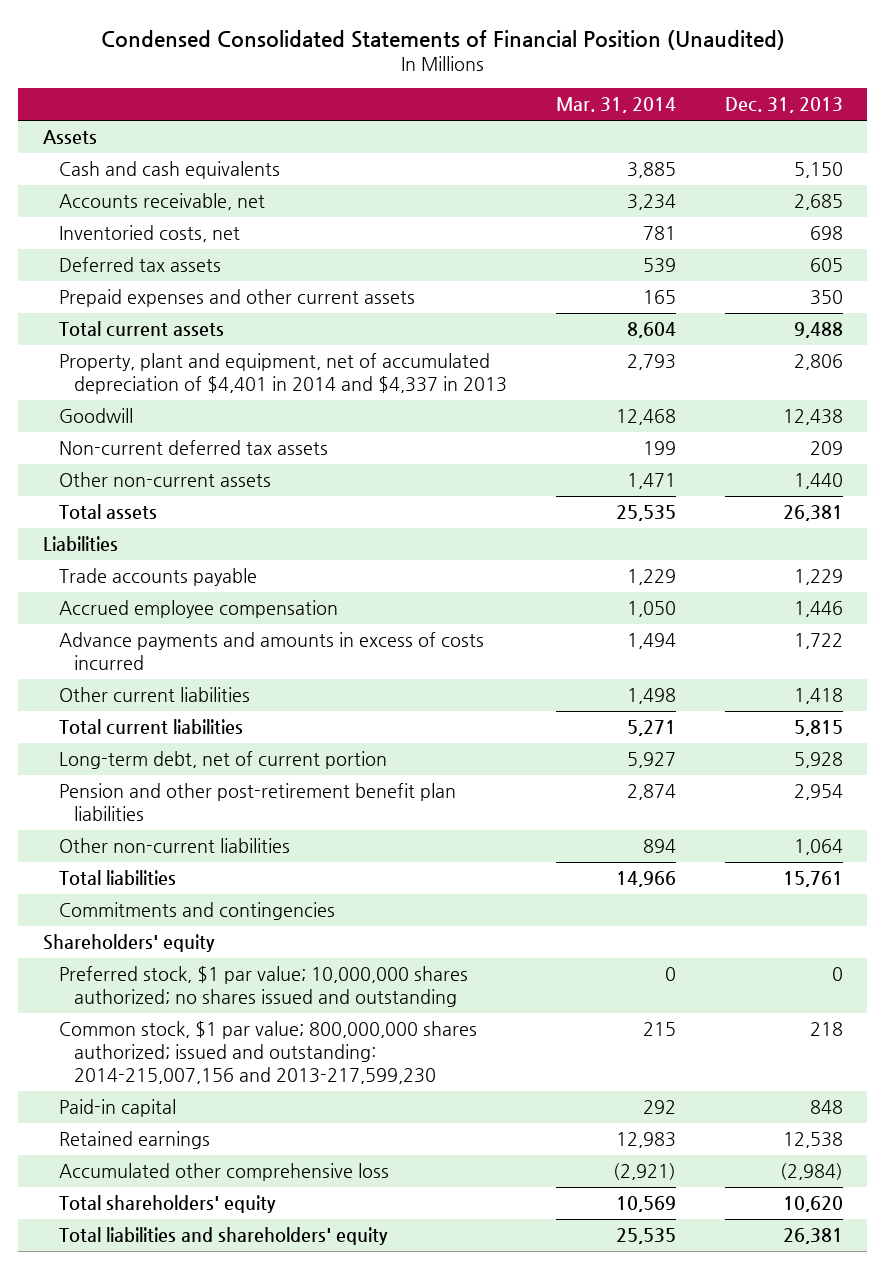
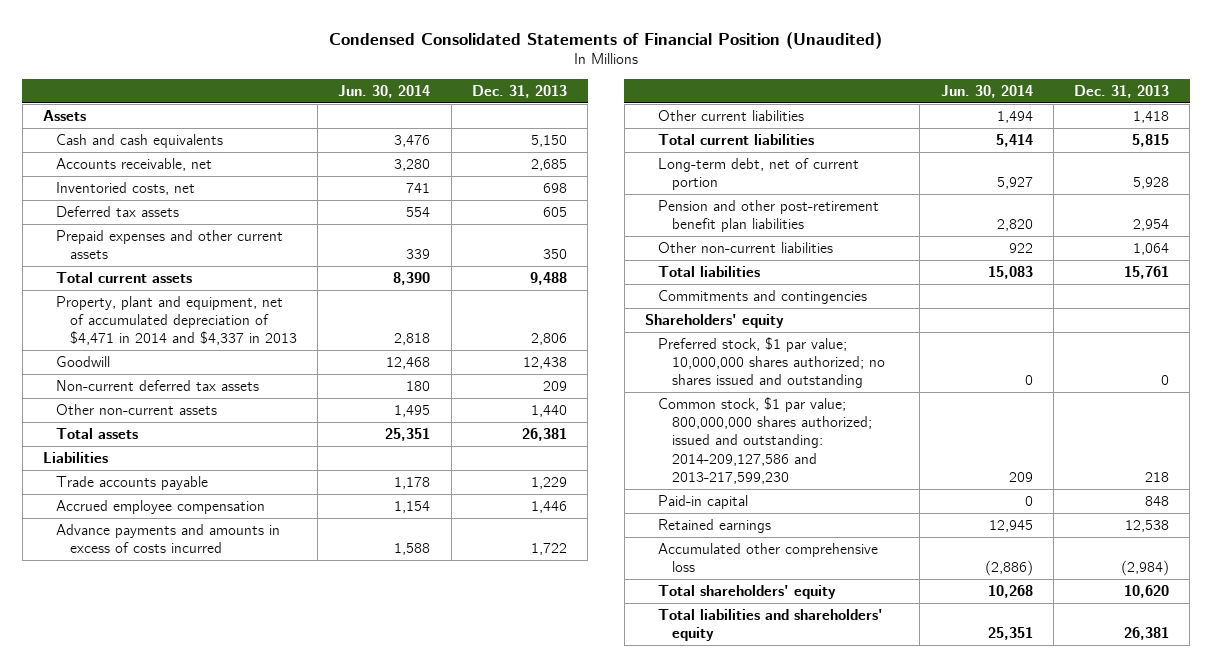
[556,97,677,114] Mar. 31, 2014 -> none
none -> [338,84,431,98] Jun. 30, 2014
[58,353,508,395] Property, plant and equipment, net of accumulated depreciation of $4,401 in 2014 and $4,337 in 2013 -> [56,295,297,346] Property, plant and equipment, net of accumulated depreciation of $4,471 in 2014 and $4,337 in 2013
[58,1021,477,1085] Common stock, $1 par value; 800,000,000 shares authorized; issued and outstanding: 2014-215,007,156 and 2013-217,599,230 -> [658,396,872,485] Common stock, $1 par value; 800,000,000 shares authorized; issued and outstanding: 2014-209,127,586 and 2013-217,599,230

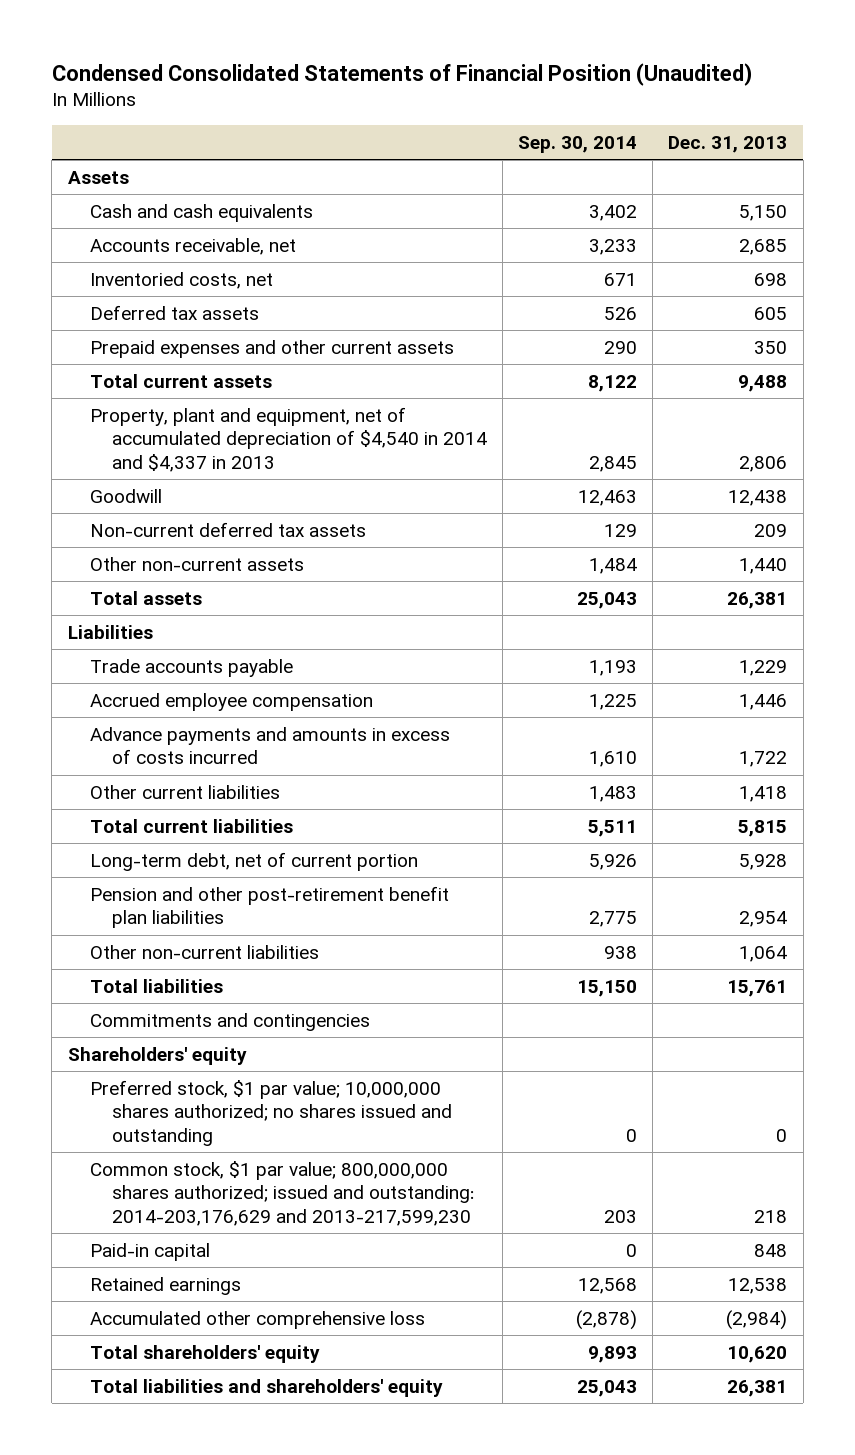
[338,84,431,98] Jun. 30, 2014 -> none
none -> [518,135,638,153] Sep. 30, 2014
[56,295,297,346] Property, plant and equipment, net of accumulated depreciation of $4,471 in 2014 and $4,337 in 2013 -> [89,406,487,472] Property, plant and equipment, net of accumulated depreciation of $4,540 in 2014 and $4,337 in 2013
[658,396,872,485] Common stock, $1 par value; 800,000,000 shares authorized; issued and outstanding: 2014-209,127,586 and 2013-217,599,230 -> [89,1160,475,1226] Common stock, $1 par value; 800,000,000 shares authorized; issued and outstanding: 2014-203,176,629 and 2013-217,599,230

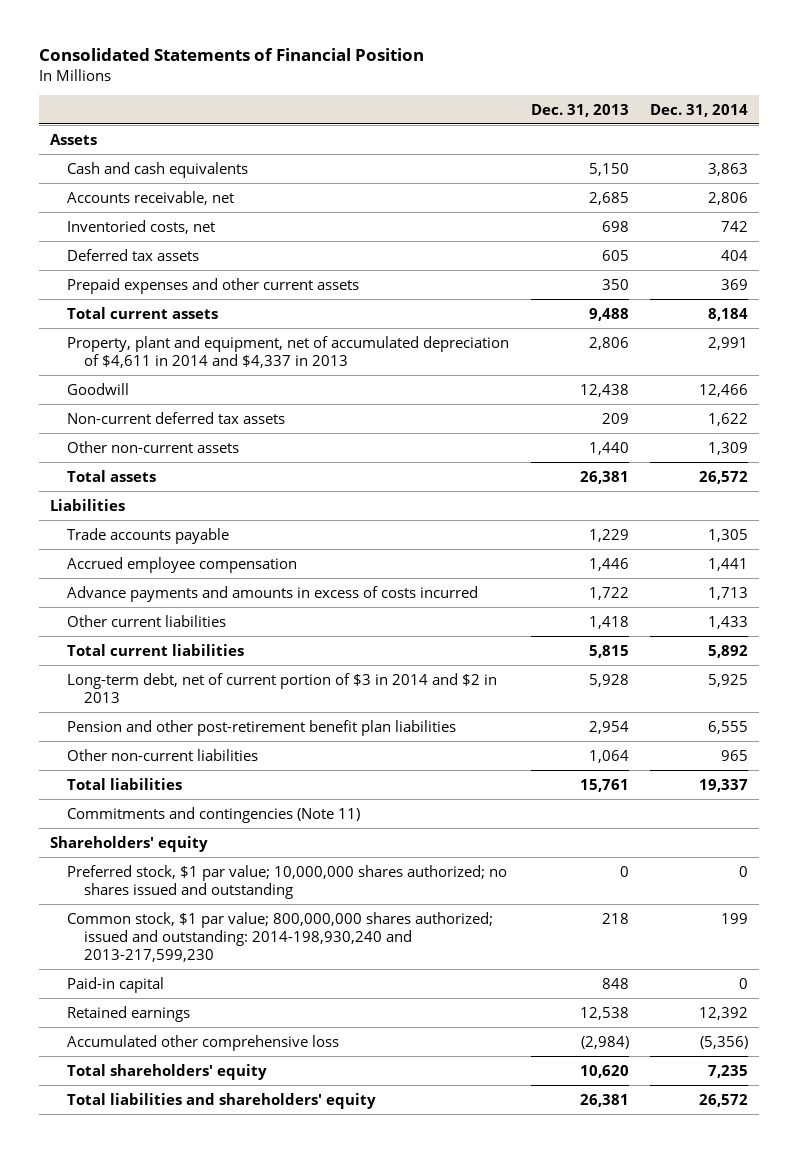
[51,62,752,86] Condensed Consolidated Statements of Financial Position (Unaudited) -> [39,48,425,62] Consolidated Statements of Financial Position
[518,135,638,153] Sep. 30, 2014 -> none
none -> [650,103,749,117] Dec. 31, 2014
[89,406,487,472] Property, plant and equipment, net of accumulated depreciation of $4,540 in 2014 and $4,337 in 2013 -> [67,335,510,368] Property, plant and equipment, net of accumulated depreciation of $4,611 in 2014 and $4,337 in 2013
[89,851,418,871] Long-term debt, net of current portion -> [67,672,498,703] Long-term debt, net of current portion of $3 in 2014 and $2 in 2013
[89,1012,370,1031] Commitments and contingencies -> [67,806,361,823] Commitments and contingencies (Note 11)
[89,1160,475,1226] Common stock, $1 par value; 800,000,000 shares authorized; issued and outstanding: 2014-203,176,629 and 2013-217,599,230 -> [67,911,494,962] Common stock, $1 par value; 800,000,000 shares authorized; issued and outstanding: 2014-198,930,240 and 2013-217,599,230

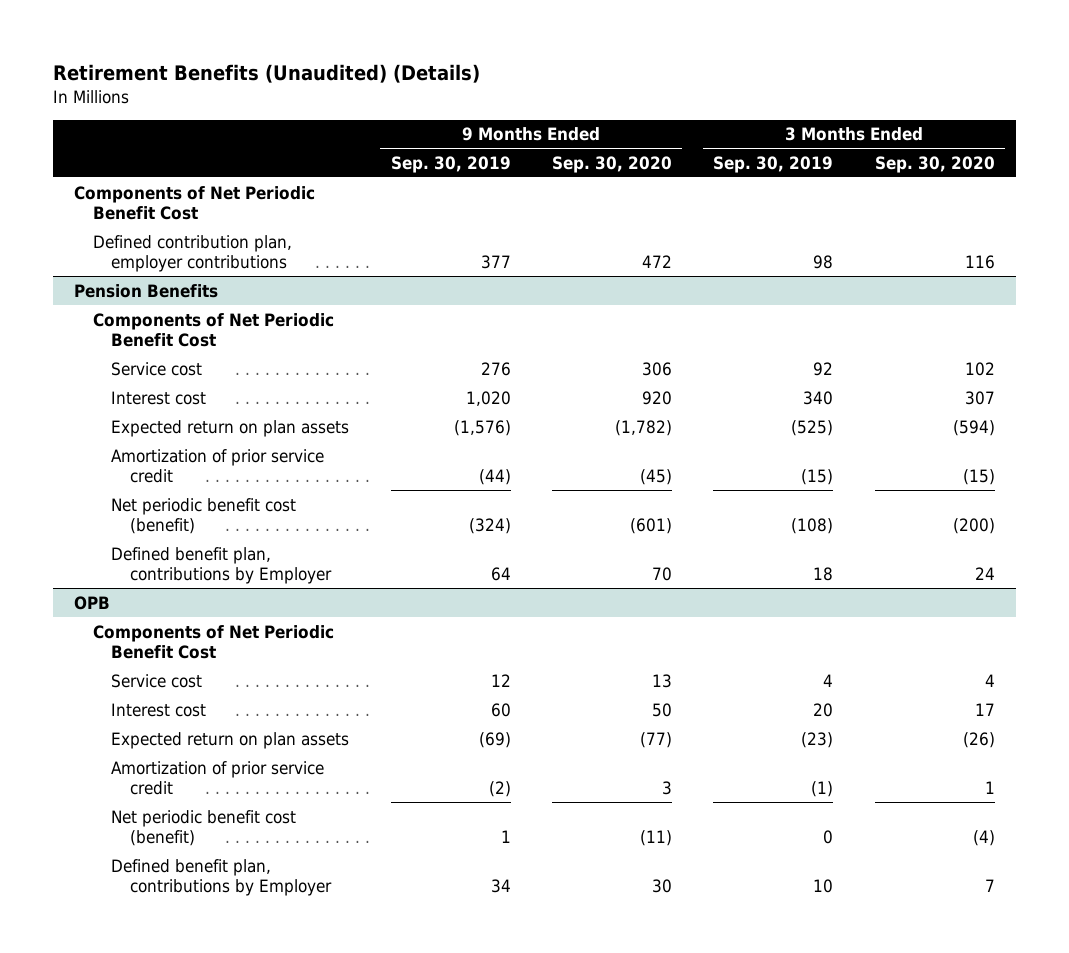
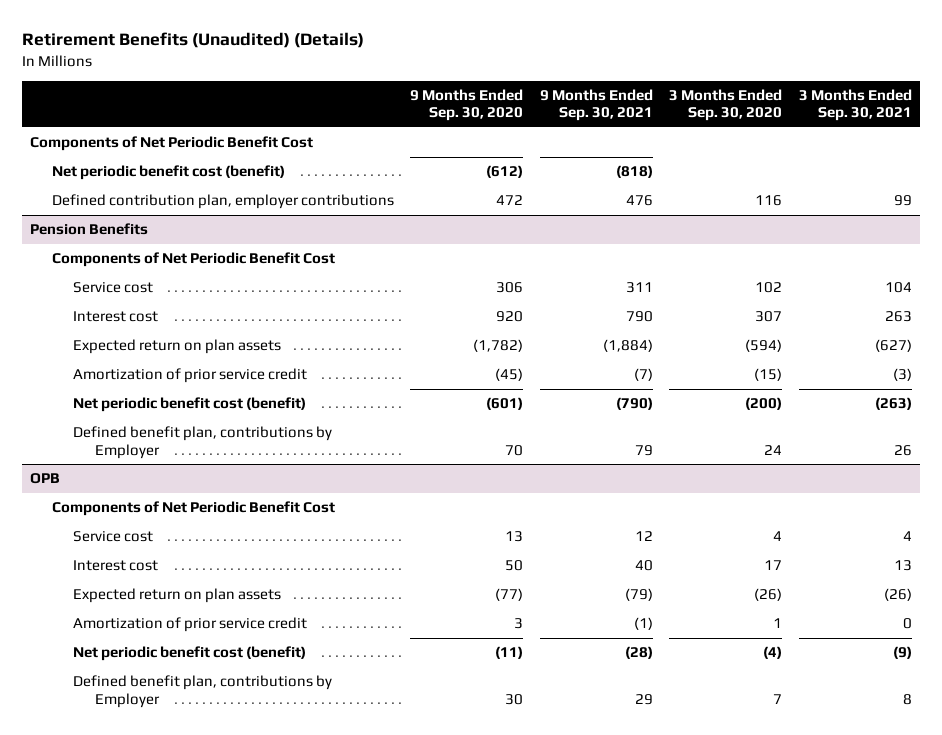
[390,155,511,173] Sep. 30, 2019 -> none
[713,155,834,173] Sep. 30, 2019 -> none
none -> [539,88,653,122] 9 Months Ended Sep. 30, 2021
none -> [798,88,912,122] 3 Months Ended Sep. 30, 2021
none -> [51,165,285,181] Net periodic benefit cost (benefit)

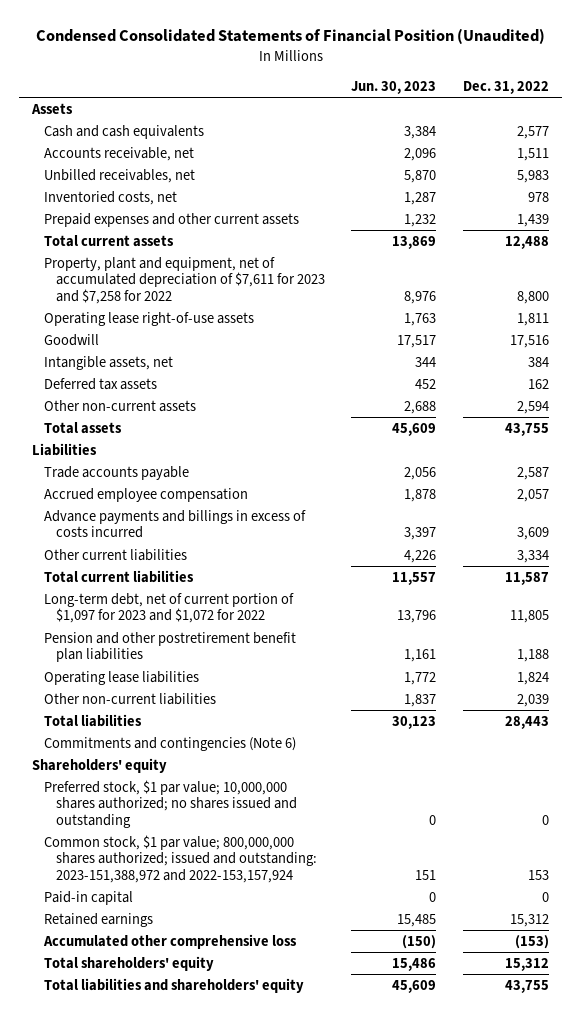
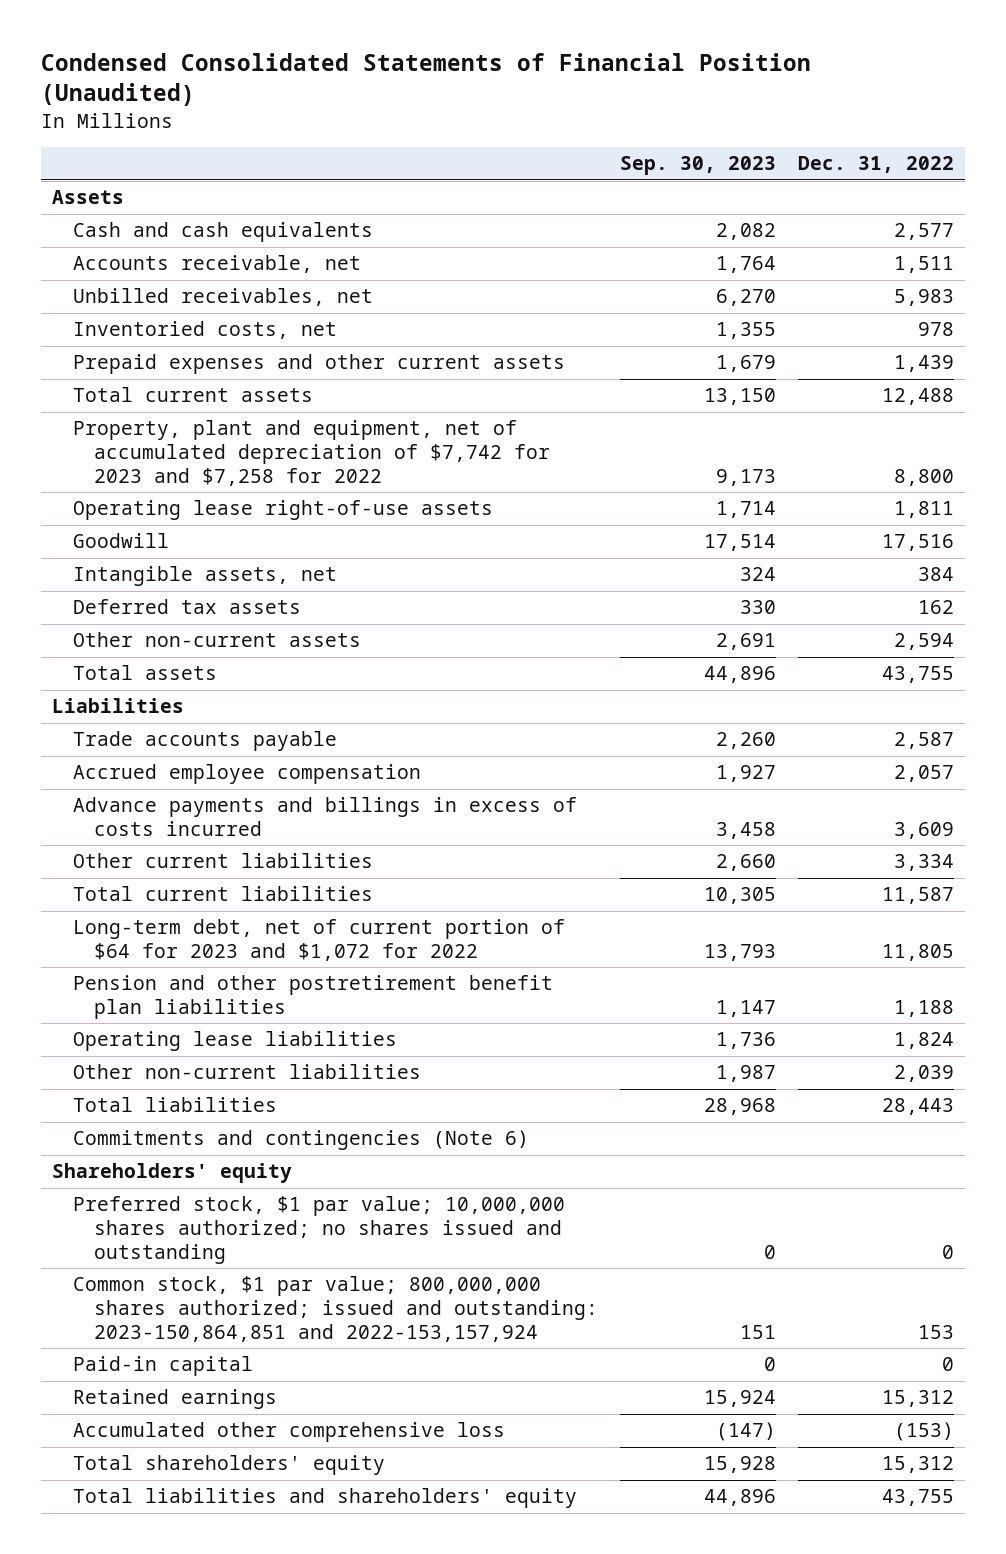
[351,81,437,95] Jun. 30, 2023 -> none
none -> [620,156,777,176] Sep. 30, 2023
[44,256,325,305] Property, plant and equipment, net of accumulated depreciation of $7,611 for 2023 and $7,258 for 2022 -> [73,420,551,486] Property, plant and equipment, net of accumulated depreciation of $7,742 for 2023 and $7,258 for 2022
[44,592,295,624] Long-term debt, net of current portion of $1,097 for 2023 and $1,072 for 2022 -> [73,919,566,962] Long-term debt, net of current portion of $64 for 2023 and $1,072 for 2022
[44,834,317,884] Common stock, $1 par value; 800,000,000 shares authorized; issued and outstanding: 2023-151,388,972 and 2022-153,157,924 -> [73,1276,599,1342] Common stock, $1 par value; 800,000,000 shares authorized; issued and outstanding: 2023-150,864,851 and 2022-153,157,924

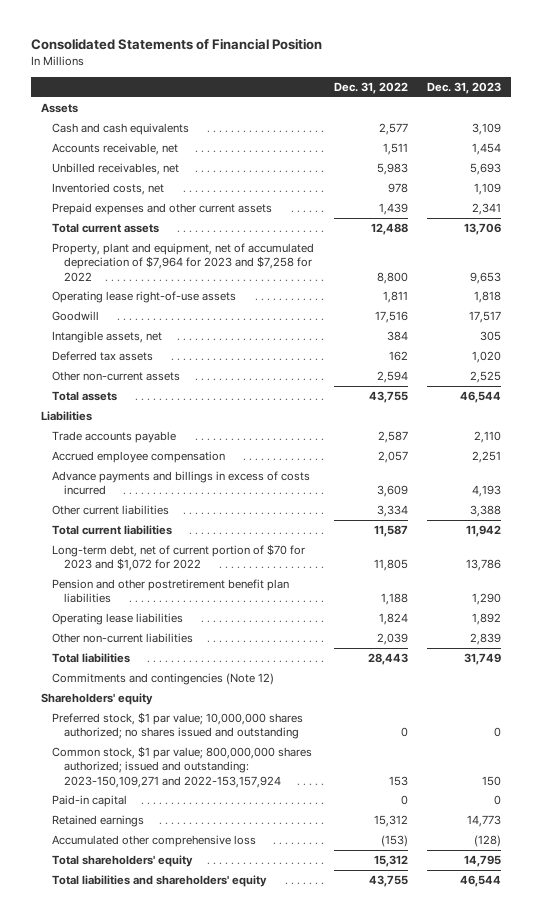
[41,53,812,107] Condensed Consolidated Statements of Financial Position (Unaudited) -> [31,38,323,51] Consolidated Statements of Financial Position
[620,156,777,176] Sep. 30, 2023 -> none
none -> [427,81,502,94] Dec. 31, 2023
[73,420,551,486] Property, plant and equipment, net of accumulated depreciation of $7,742 for 2023 and $7,258 for 2022 -> [52,243,315,282] Property, plant and equipment, net of accumulated depreciation of $7,964 for 2023 and $7,258 for 2022
[73,919,566,962] Long-term debt, net of current portion of $64 for 2023 and $1,072 for 2022 -> [52,544,306,572] Long-term debt, net of current portion of $70 for 2023 and $1,072 for 2022
[73,1130,530,1151] Commitments and contingencies (Note 6) -> [52,673,275,686] Commitments and contingencies (Note 12)
[73,1276,599,1342] Common stock, $1 par value; 800,000,000 shares authorized; issued and outstanding: 2023-150,864,851 and 2022-153,157,924 -> [52,746,313,788] Common stock, $1 par value; 800,000,000 shares authorized; issued and outstanding: 2023-150,109,271 and 2022-153,157,924

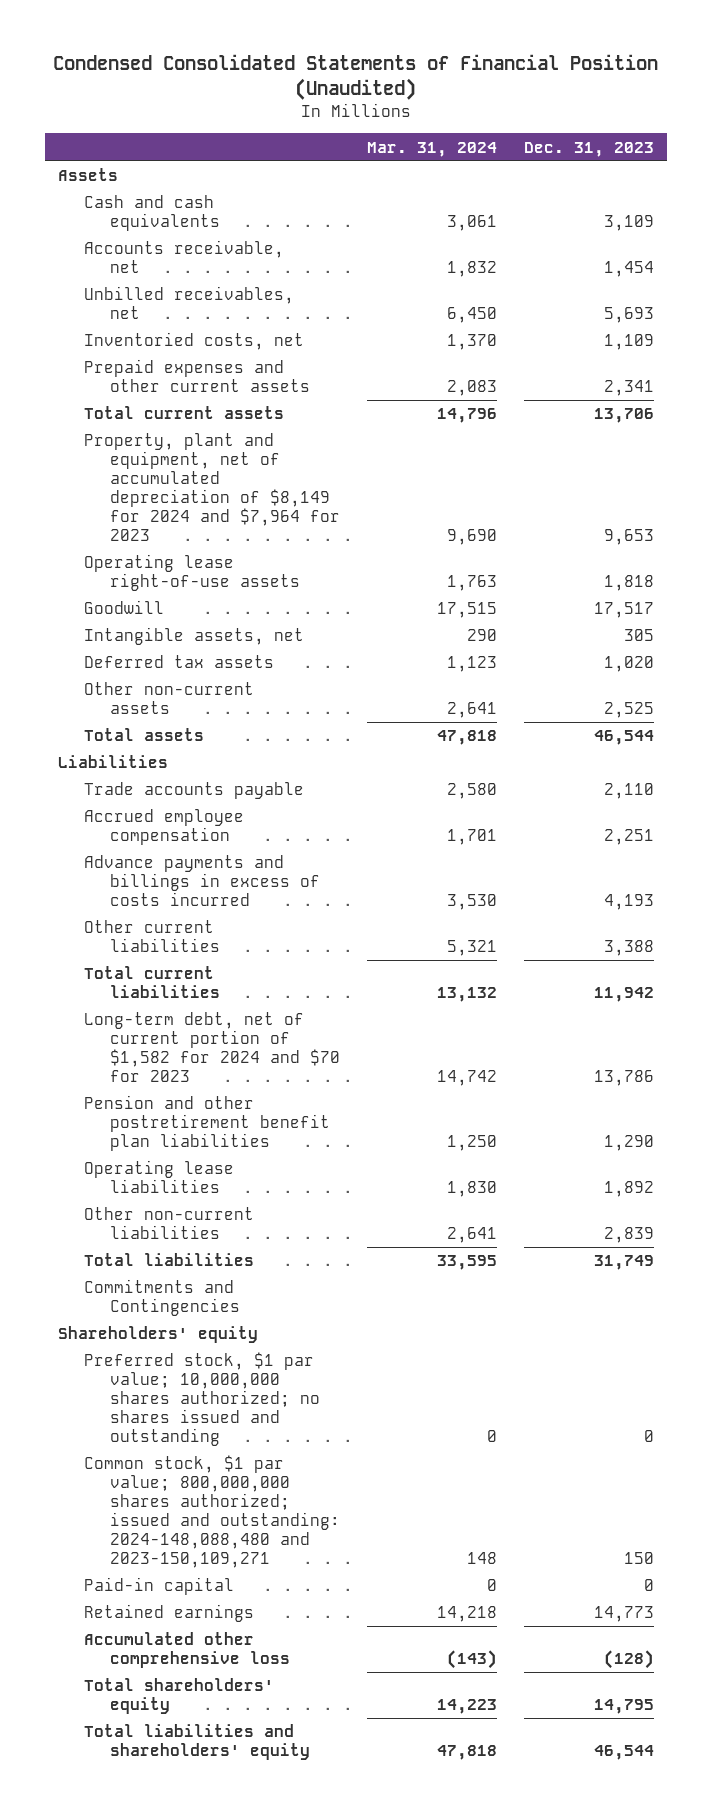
[31,38,323,51] Consolidated Statements of Financial Position -> [53,54,659,101] Condensed Consolidated Statements of Financial Position (Unaudited)
[333,81,408,94] Dec. 31, 2022 -> none
none -> [366,141,497,157] Mar. 31, 2024
[52,243,315,282] Property, plant and equipment, net of accumulated depreciation of $7,964 for 2023 and $7,258 for 2022 -> [84,433,340,541] Property, plant and equipment, net of accumulated depreciation of $8,149 for 2024 and $7,964 for 2023
[52,544,306,572] Long-term debt, net of current portion of $70 for 2023 and $1,072 for 2022 -> [84,1012,340,1083] Long-term debt, net of current portion of $1,582 for 2024 and $70 for 2023
[52,673,275,686] Commitments and contingencies (Note 12) -> [84,1279,240,1317] Commitments and Contingencies
[52,746,313,788] Common stock, $1 par value; 800,000,000 shares authorized; issued and outstanding: 2023-150,109,271 and 2022-153,157,924 -> [84,1455,340,1568] Common stock, $1 par value; 800,000,000 shares authorized; issued and outstanding: 2024-148,088,480 and 2023-150,109,271

